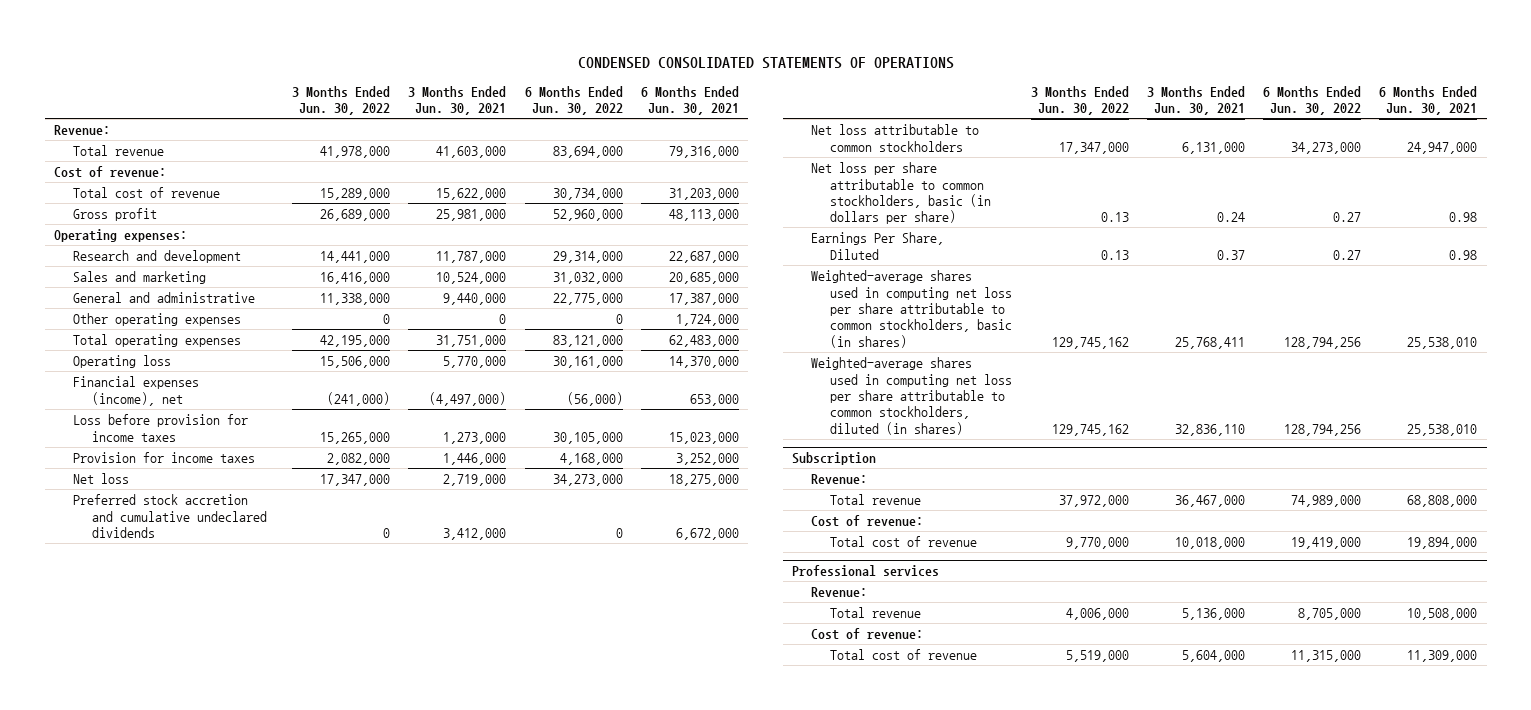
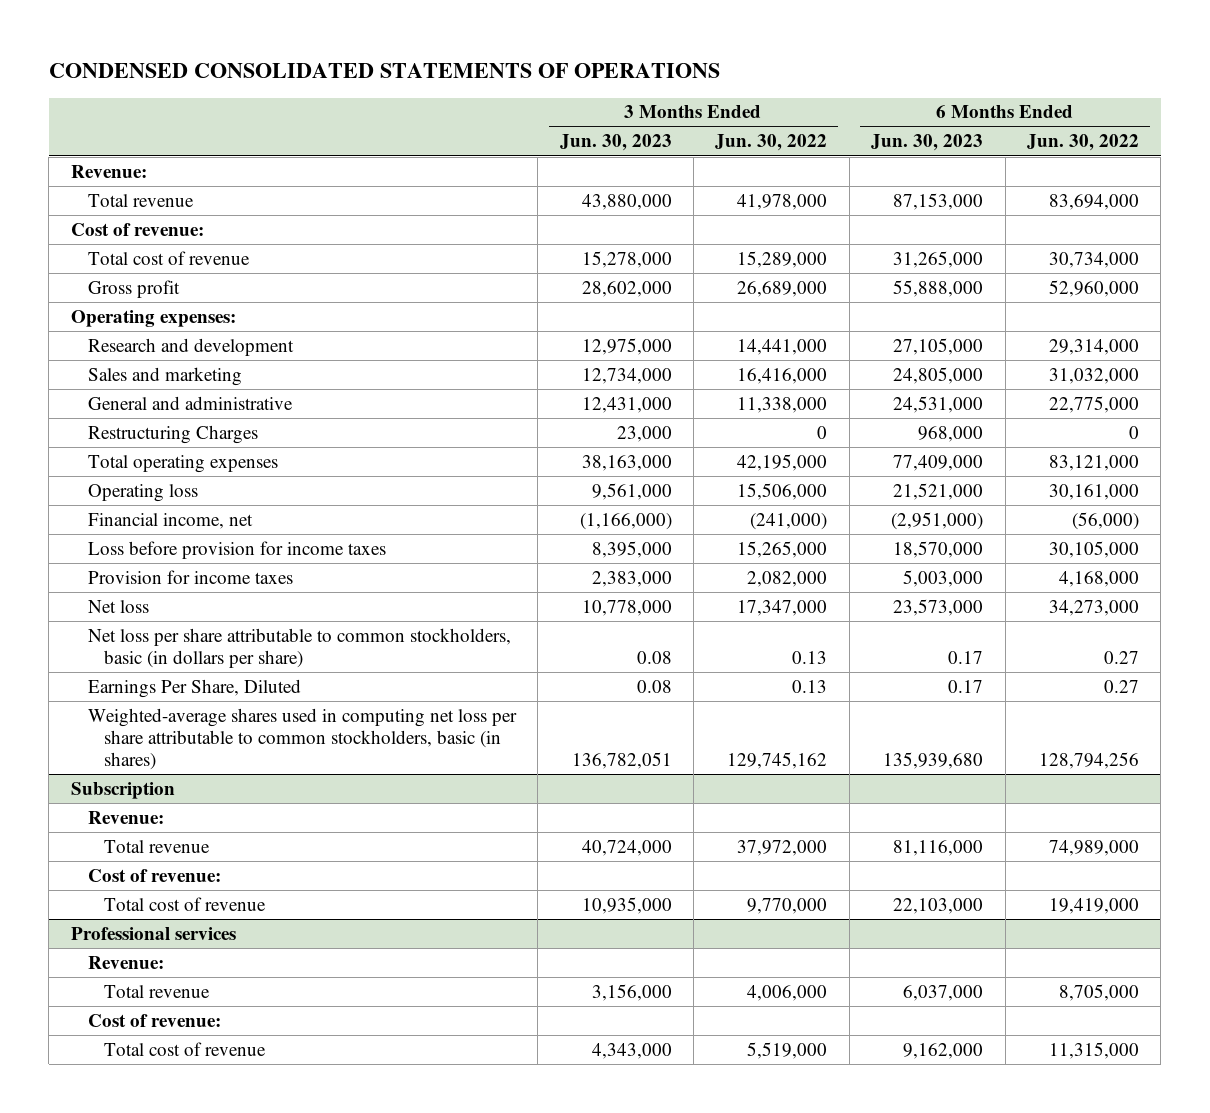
[408,86,507,116] 3 Months Ended Jun. 30, 2021 -> none
[640,86,739,116] 6 Months Ended Jun. 30, 2021 -> none
none -> [559,134,672,152] Jun. 30, 2023
none -> [871,134,984,152] Jun. 30, 2023
[72,313,241,327] Other operating expenses -> none
none -> [87,424,258,444] Restructuring Charges
[72,376,199,406] Financial expenses (income), net -> [87,512,253,529] Financial income, net
[72,494,267,538] Preferred stock accretion and cumulative undeclared dividends -> none
[811,124,980,152] Net loss attributable to common stockholders -> none
[811,357,1013,435] Weighted-average shares used in computing net loss per share attributable to common stockholders, diluted (in shares) -> none

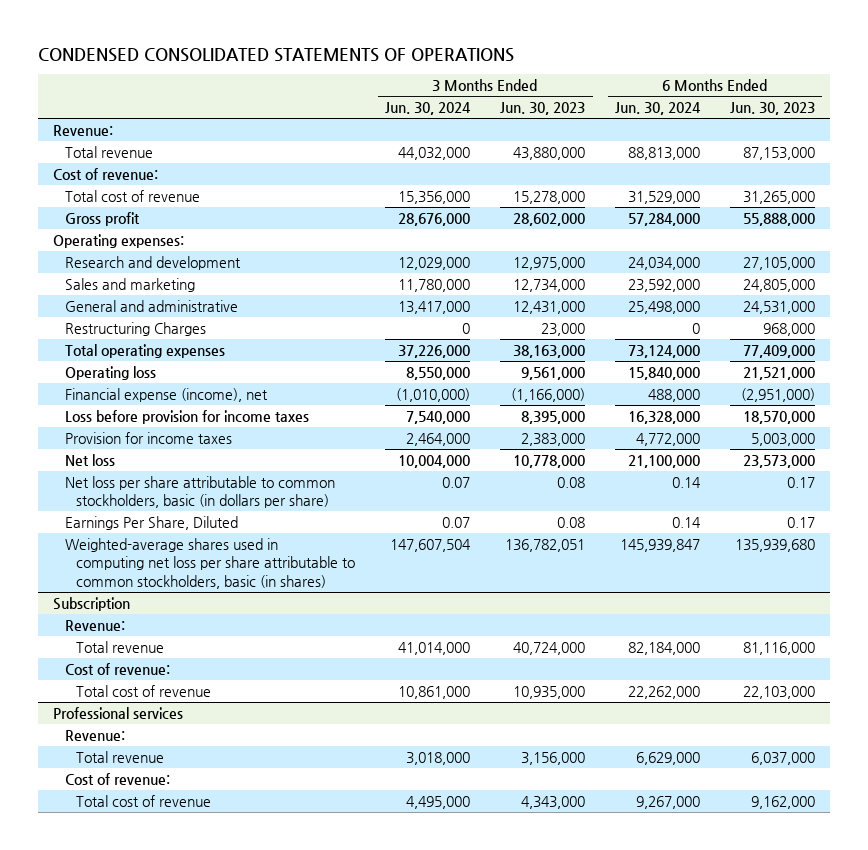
[715,134,828,152] Jun. 30, 2022 -> none
[1027,134,1140,152] Jun. 30, 2022 -> none
none -> [385,102,472,116] Jun. 30, 2024
none -> [615,102,702,116] Jun. 30, 2024
[87,512,253,529] Financial income, net -> [64,387,268,402] Financial expense (income), net

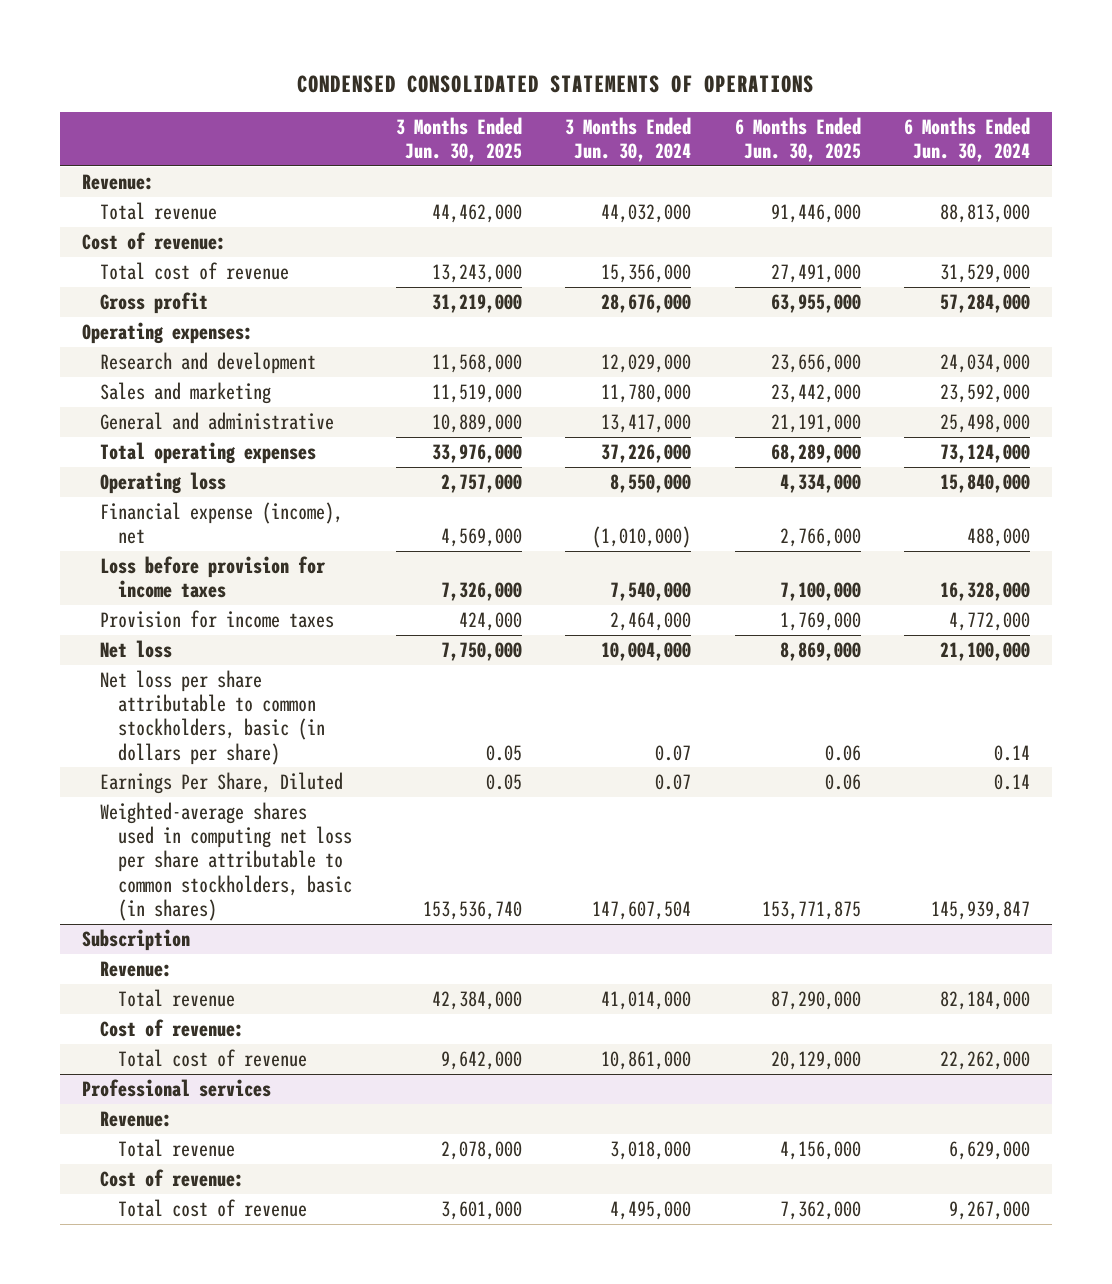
[500,102,586,116] Jun. 30, 2023 -> none
[729,102,815,116] Jun. 30, 2023 -> none
none -> [395,116,522,163] 3 Months Ended Jun. 30, 2025
none -> [734,116,861,163] 6 Months Ended Jun. 30, 2025
[64,321,206,336] Restructuring Charges -> none

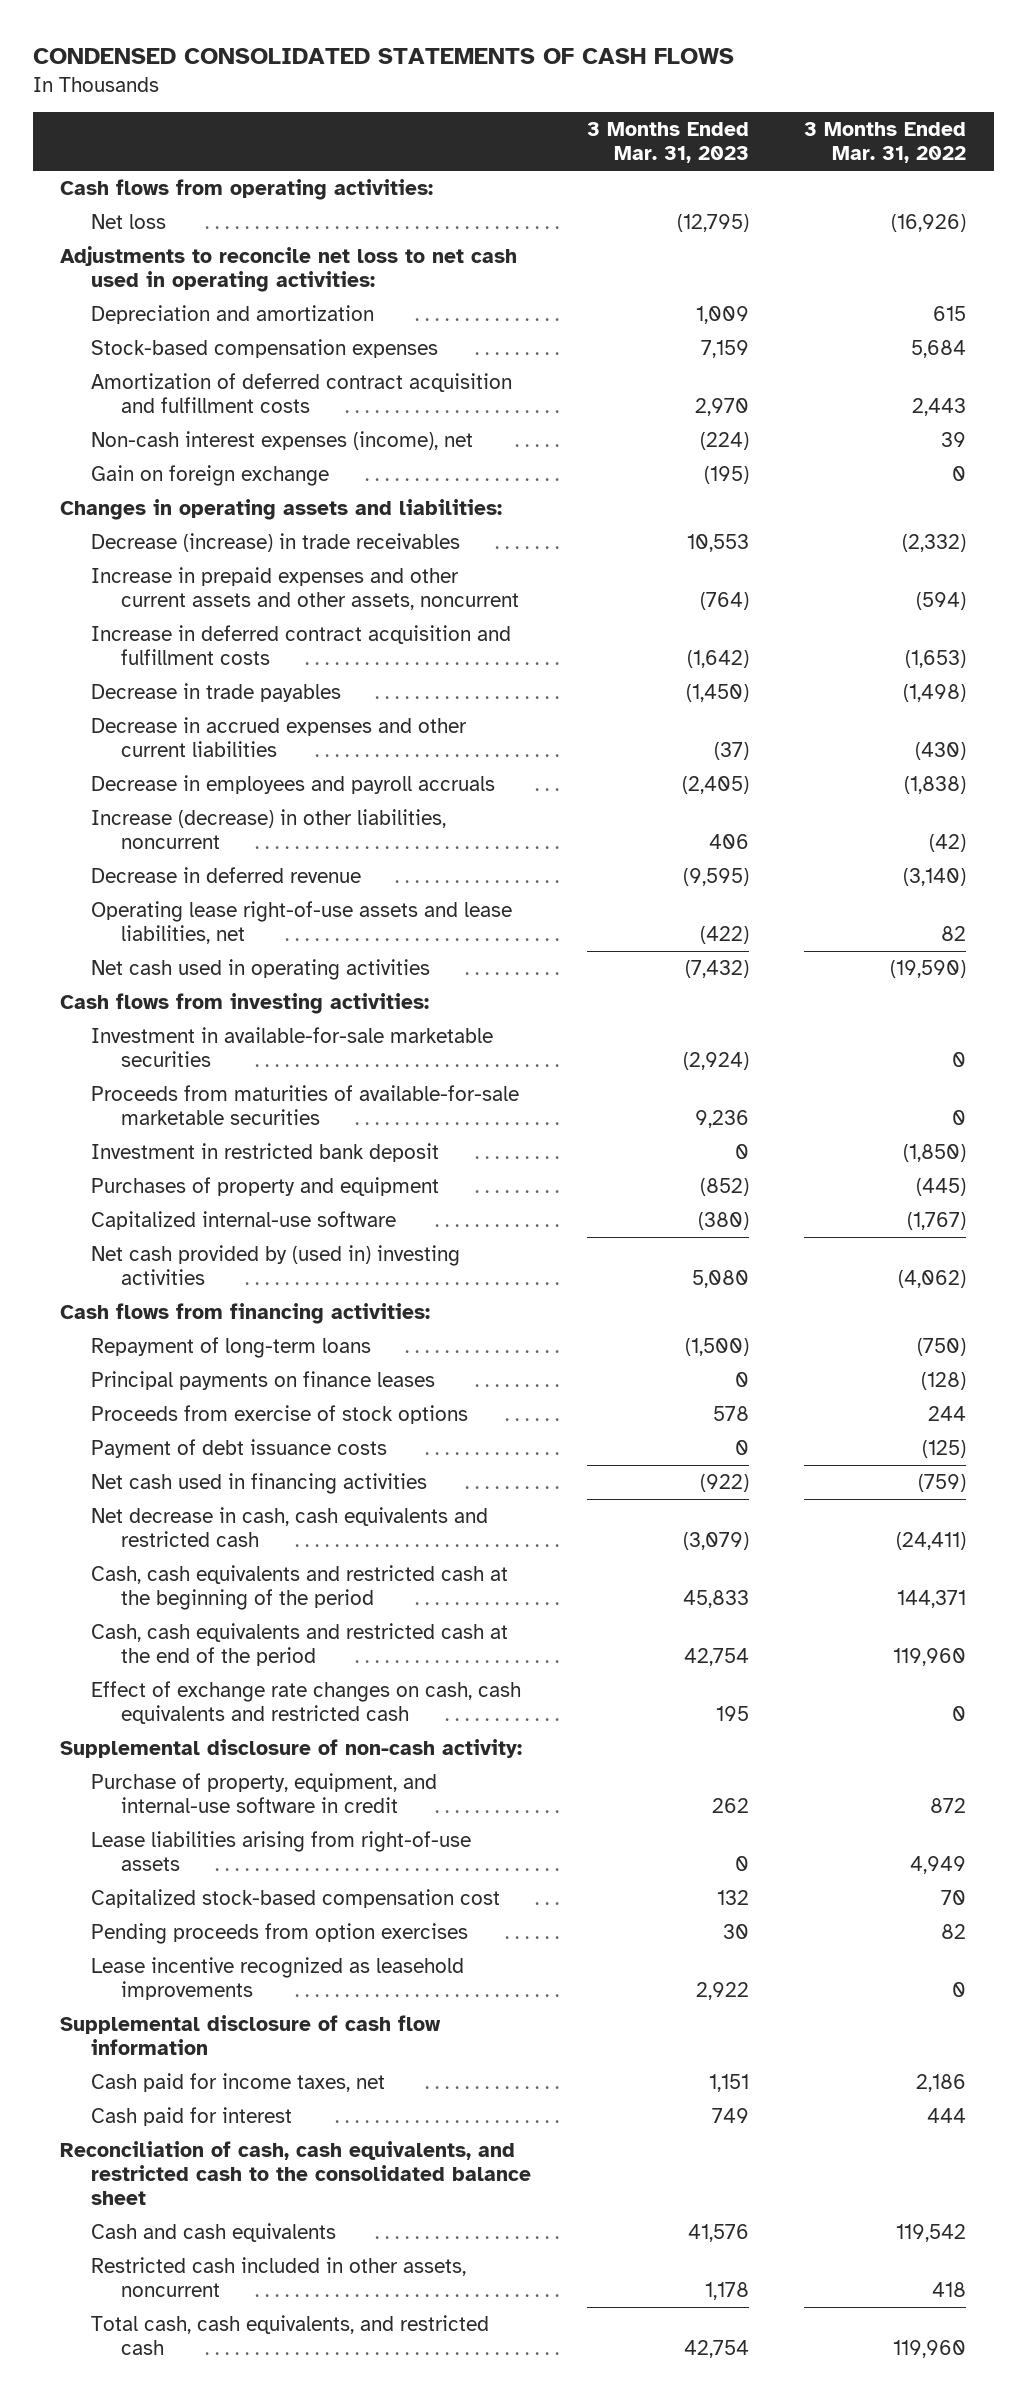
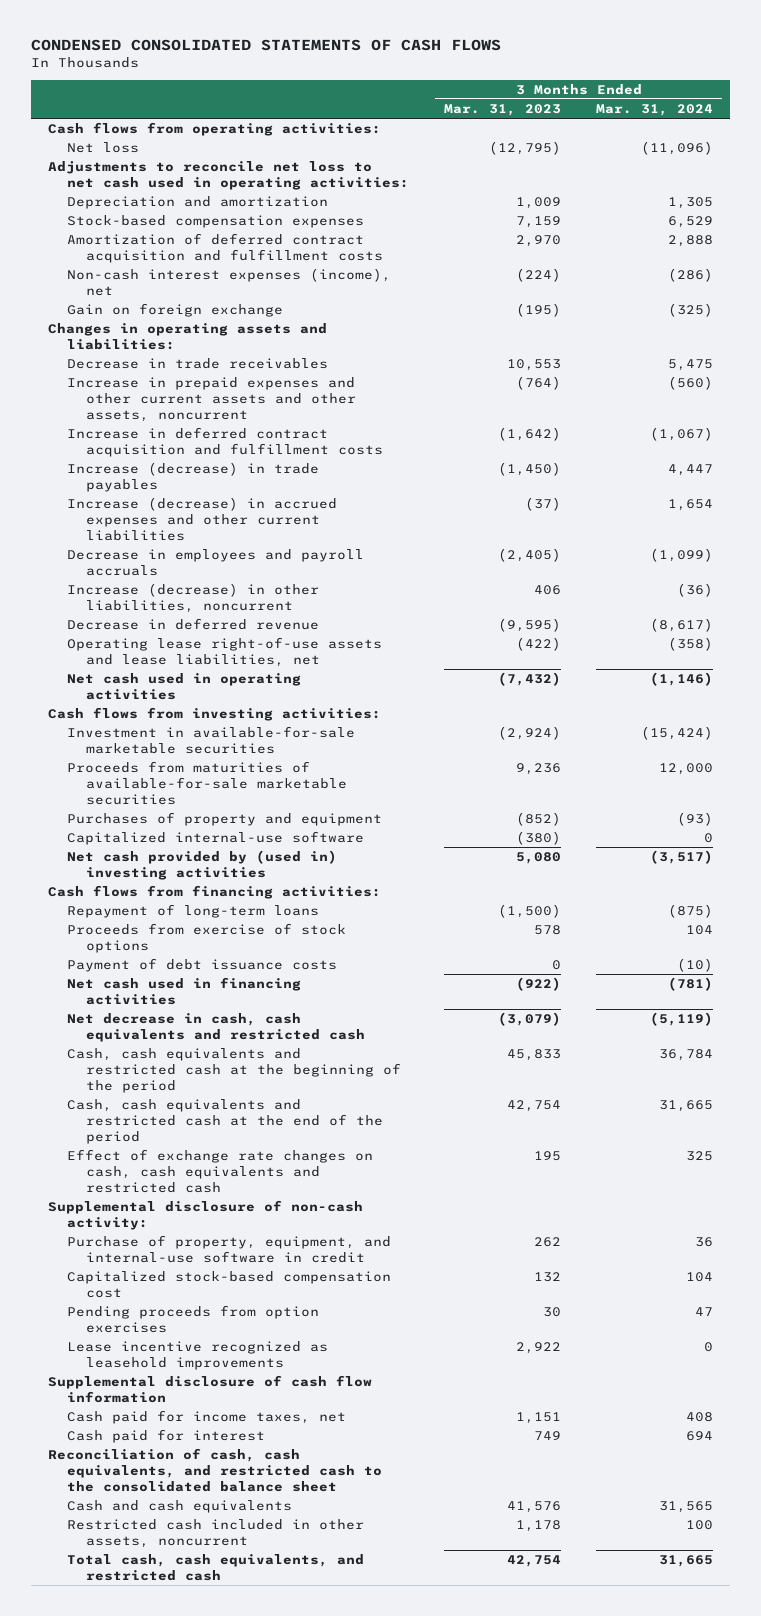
[804,122,967,163] 3 Months Ended Mar. 31, 2022 -> none
none -> [596,103,714,116] Mar. 31, 2024
[90,533,460,553] Decrease (increase) in trade receivables -> [67,357,329,369] Decrease in trade receivables
[90,683,341,703] Decrease in trade payables -> [67,461,320,492] Increase (decrease) in trade payables
[90,717,467,757] Decrease in accrued expenses and other current liabilities -> [67,496,338,541] Increase (decrease) in accrued expenses and other current liabilities
[90,1143,439,1163] Investment in restricted bank deposit -> none
[90,1371,435,1391] Principal payments on finance leases -> none
[90,1831,471,1871] Lease liabilities arising from right-of-use assets -> none

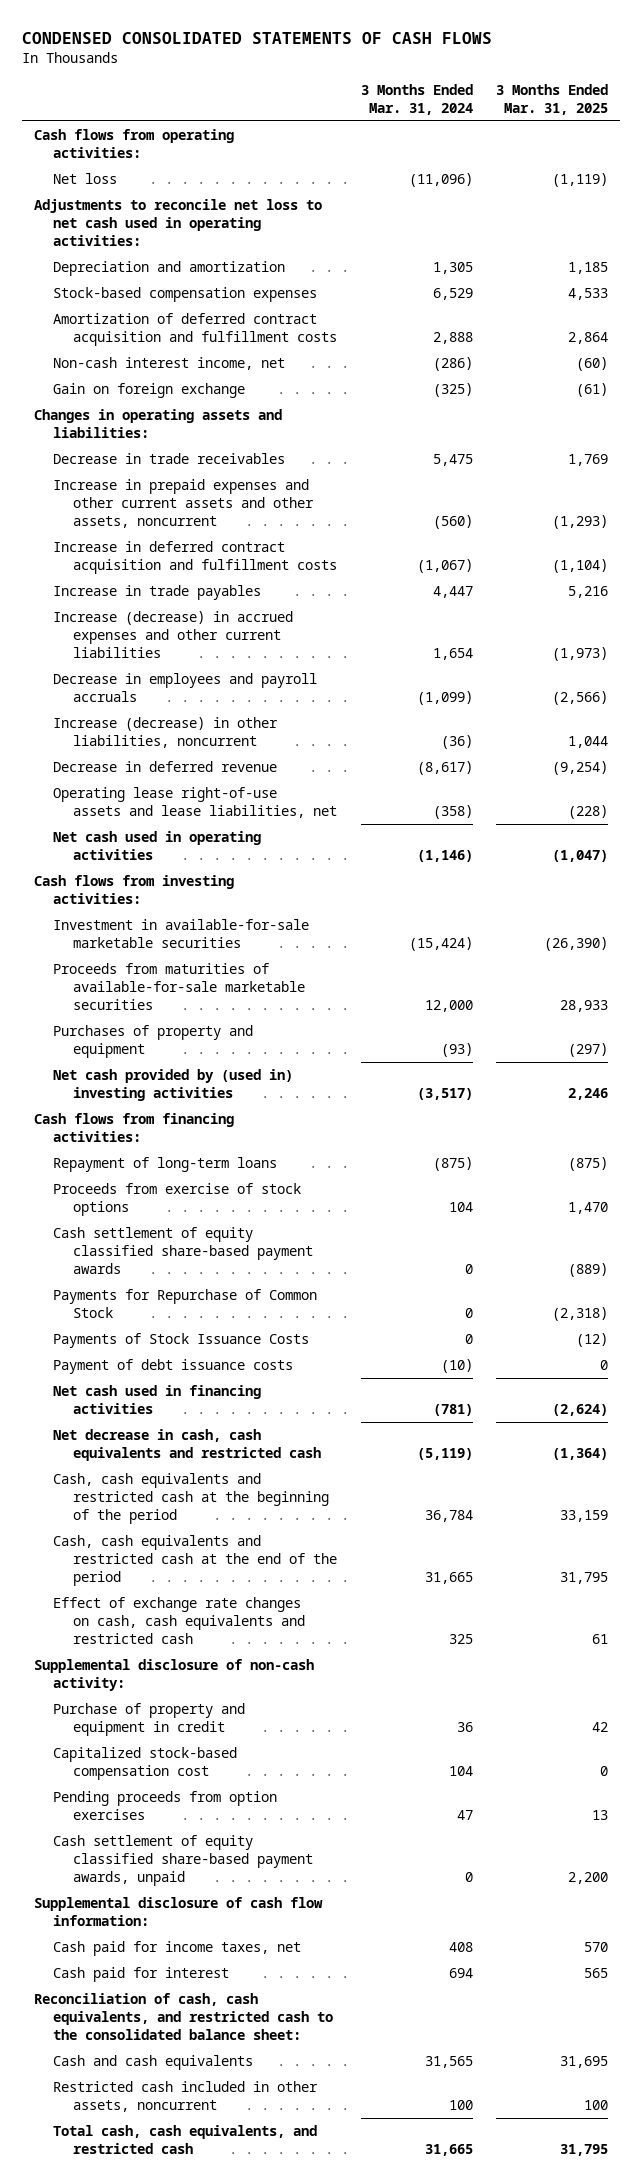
[444,103,562,116] Mar. 31, 2023 -> none
none -> [496,83,609,115] 3 Months Ended Mar. 31, 2025
[67,267,392,296] Non-cash interest expenses (income), net -> [53,356,286,370] Non-cash interest income, net
[67,461,320,492] Increase (decrease) in trade payables -> [53,584,262,600] Increase in trade payables
[67,830,365,845] Capitalized internal-use software -> none
none -> [53,1226,313,1274] Cash settlement of equity classified share-based payment awards
none -> [53,1288,318,1318] Payments for Repurchase of Common Stock
none -> [53,1332,310,1348] Payments of Stock Issuance Costs
[67,1234,392,1263] Purchase of property, equipment, and internal-use software in credit -> [53,1702,246,1736] Purchase of property and equipment in credit
[67,1340,329,1370] Lease incentive recognized as leasehold improvements -> none
none -> [53,1834,313,1886] Cash settlement of equity classified share-based payment awards, unpaid
[48,1374,373,1403] Supplemental disclosure of cash flow information -> [33,1896,323,1926] Supplemental disclosure of cash flow information:
[48,1447,383,1492] Reconciliation of cash, cash equivalents, and restricted cash to the consolidated balance sheet -> [33,1992,334,2040] Reconciliation of cash, cash equivalents, and restricted cash to the consolidated balance sheet:

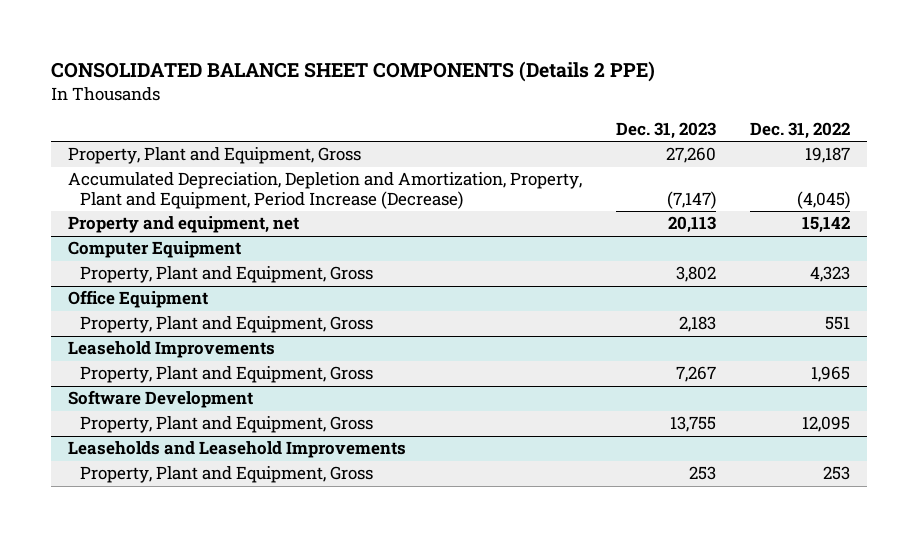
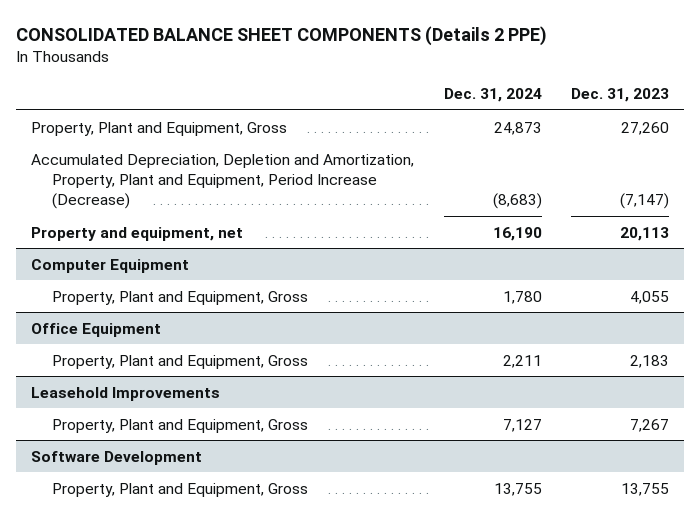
[749,122,850,140] Dec. 31, 2022 -> none
none -> [443,88,542,103] Dec. 31, 2024
[675,266,716,283] 3,802 -> [630,290,670,304] 4,055
[67,441,406,459] Leaseholds and Leasehold Improvements -> none
[80,466,374,484] Property, Plant and Equipment, Gross -> none

